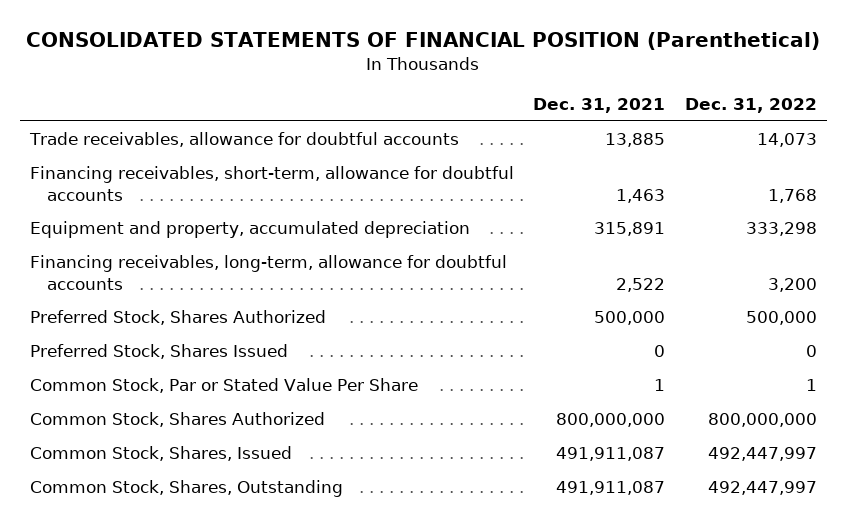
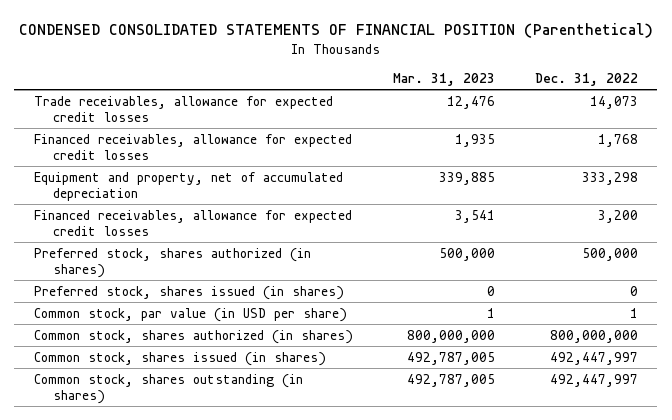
[26,31,821,50] CONSOLIDATED STATEMENTS OF FINANCIAL POSITION (Parenthetical) -> [18,23,653,39] CONDENSED CONSOLIDATED STATEMENTS OF FINANCIAL POSITION (Parenthetical)
[533,98,666,114] Dec. 31, 2021 -> none
none -> [392,73,495,87] Mar. 31, 2023
[28,132,459,148] Trade receivables, allowance for doubtful accounts -> [34,95,334,122] Trade receivables, allowance for expected credit losses
[29,166,514,201] Financing receivables, short-term, allowance for doubtful accounts -> [34,133,353,160] Financed receivables, allowance for expected credit losses
[29,221,470,239] Equipment and property, accumulated depreciation -> [34,171,344,201] Equipment and property, net of accumulated depreciation
[29,255,507,290] Financing receivables, long-term, allowance for doubtful accounts -> [34,209,353,236] Financed receivables, allowance for expected credit losses
[29,310,326,326] Preferred Stock, Shares Authorized -> [34,247,312,278] Preferred stock, shares authorized (in shares)
[29,344,288,360] Preferred Stock, Shares Issued -> [34,285,345,300] Preferred stock, shares issued (in shares)
[29,378,418,394] Common Stock, Par or Stated Value Per Share -> [34,307,348,322] Common stock, par value (in USD per share)
[29,412,325,428] Common Stock, Shares Authorized -> [34,329,354,344] Common stock, shares authorized (in shares)
[29,446,292,462] Common Stock, Shares, Issued -> [34,351,327,366] Common stock, shares issued (in shares)
[29,480,343,498] Common Stock, Shares, Outstanding -> [34,373,304,404] Common stock, shares outstanding (in shares)

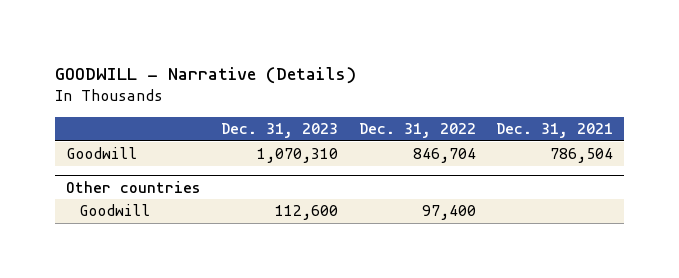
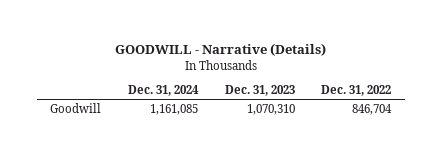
[496,123,614,139] Dec. 31, 2021 -> none
none -> [127,85,199,97] Dec. 31, 2024
[65,180,201,193] Other countries -> none
[79,204,151,217] Goodwill -> none

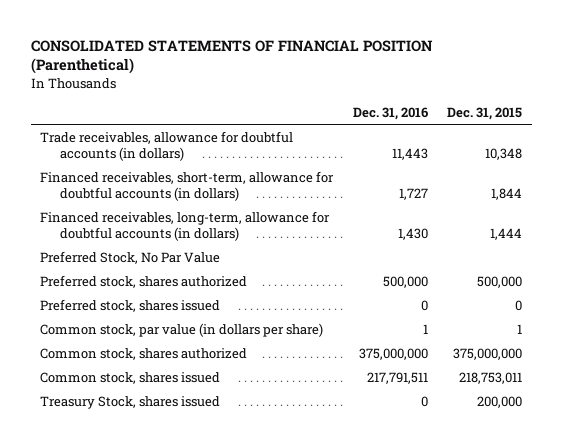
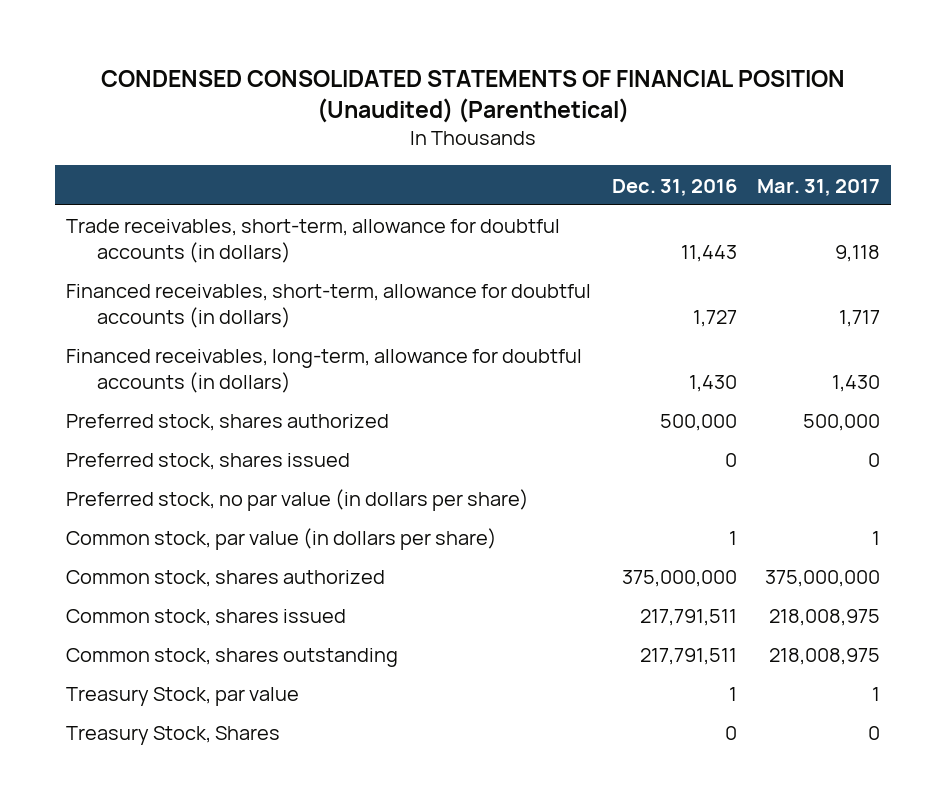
[30,39,433,75] CONSOLIDATED STATEMENTS OF FINANCIAL POSITION (Parenthetical) -> [101,69,846,123] CONDENSED CONSOLIDATED STATEMENTS OF FINANCIAL POSITION (Unaudited) (Parenthetical)
[446,106,522,120] Dec. 31, 2015 -> none
none -> [757,178,881,196] Mar. 31, 2017
[40,130,294,162] Trade receivables, allowance for doubtful accounts (in dollars) -> [65,219,560,263] Trade receivables, short-term, allowance for doubtful accounts (in dollars)
[40,250,221,264] Preferred Stock, No Par Value -> none
none -> [65,489,529,512] Preferred stock, no par value (in dollars per share)
none -> [65,648,398,668] Common stock, shares outstanding
none -> [65,687,299,707] Treasury Stock, par value
[40,395,221,409] Treasury Stock, shares issued -> [65,726,280,746] Treasury Stock, Shares

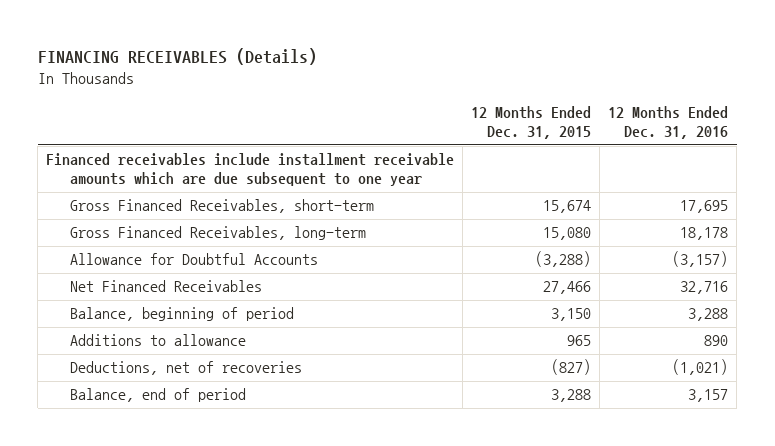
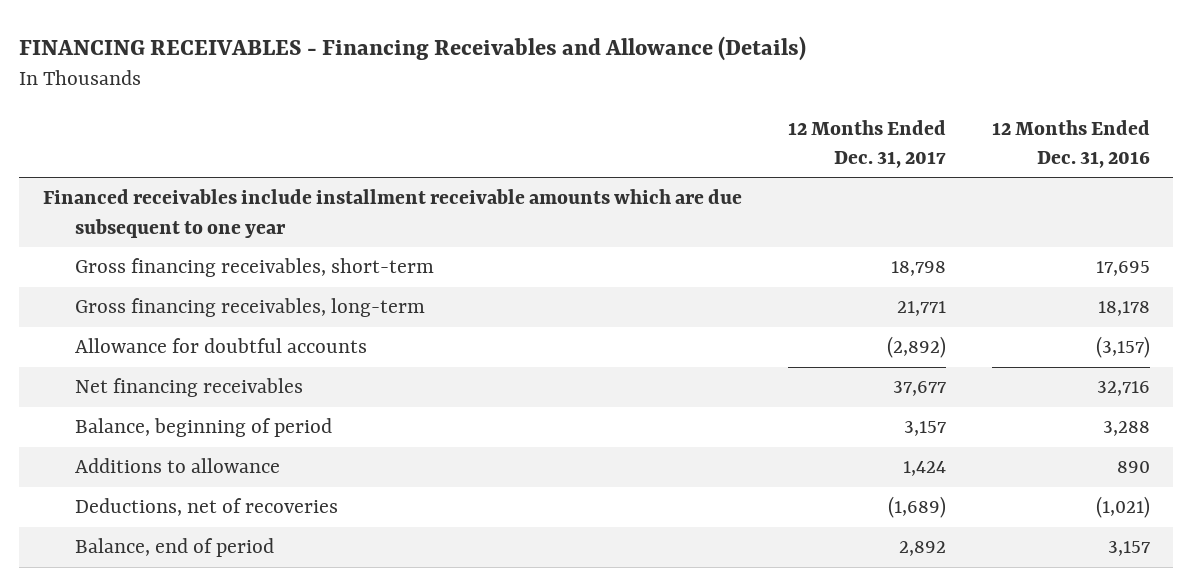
[37,48,317,66] FINANCING RECEIVABLES (Details) -> [19,35,807,61] FINANCING RECEIVABLES - Financing Receivables and Allowance (Details)
[471,106,592,140] 12 Months Ended Dec. 31, 2015 -> none
none -> [787,119,946,168] 12 Months Ended Dec. 31, 2017
[70,199,375,214] Gross Financed Receivables, short-term -> [75,258,435,278] Gross financing receivables, short-term
[70,226,367,241] Gross Financed Receivables, long-term -> [75,298,426,318] Gross financing receivables, long-term
[70,253,319,266] Allowance for Doubtful Accounts -> [75,338,368,354] Allowance for doubtful accounts
[70,280,263,293] Net Financed Receivables -> [75,378,304,398] Net financing receivables

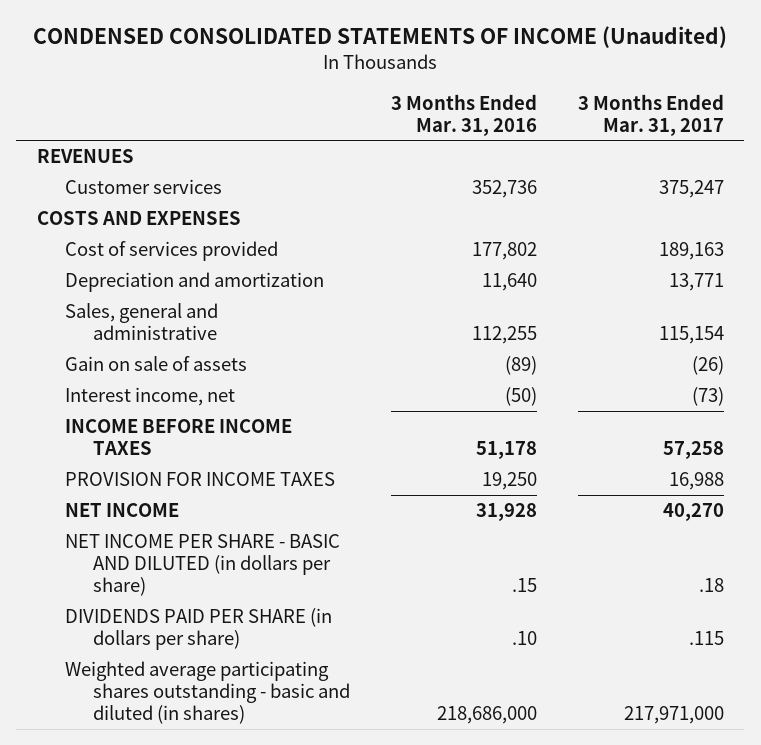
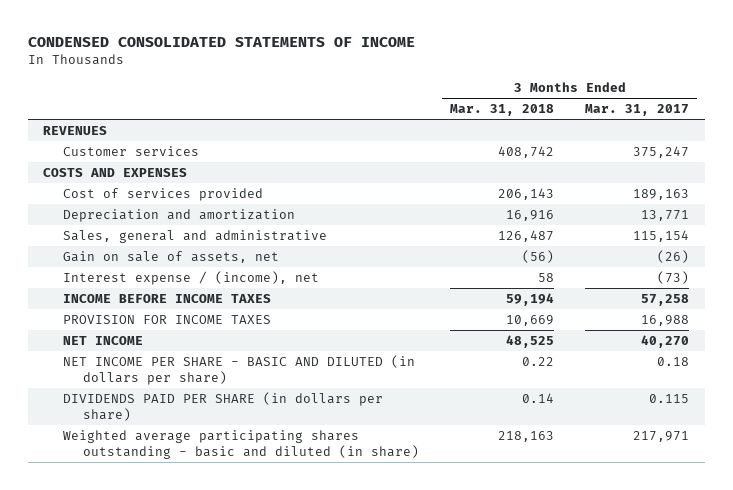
[33,26,728,49] CONDENSED CONSOLIDATED STATEMENTS OF INCOME (Unaudited) -> [27,37,415,48] CONDENSED CONSOLIDATED STATEMENTS OF INCOME
[390,93,537,136] 3 Months Ended Mar. 31, 2016 -> none
none -> [450,104,555,117] Mar. 31, 2018
[64,356,247,372] Gain on sale of assets -> [63,250,280,263] Gain on sale of assets, net
[64,387,235,407] Interest income, net -> [63,270,320,285] Interest expense / (income), net
[698,577,724,592] .18 -> [657,356,690,366] 0.18
[688,631,724,646] .115 -> [649,393,690,403] 0.115
[64,661,350,724] Weighted average participating shares outstanding - basic and diluted (in shares) -> [63,429,419,460] Weighted average participating shares outstanding - basic and diluted (in share)
[623,705,724,724] 217,971,000 -> [633,430,690,442] 217,971

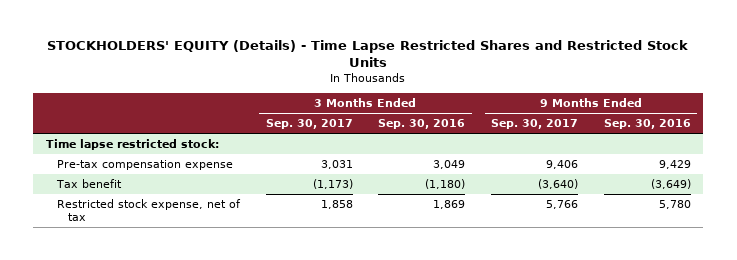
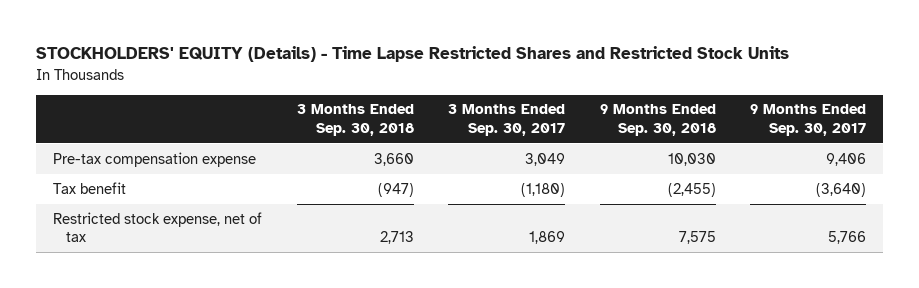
[378,119,466,130] Sep. 30, 2016 -> none
[603,119,691,130] Sep. 30, 2016 -> none
none -> [296,104,414,136] 3 Months Ended Sep. 30, 2018
none -> [599,104,716,136] 9 Months Ended Sep. 30, 2018
[45,139,219,151] Time lapse restricted stock: -> none
[320,160,353,170] 3,031 -> [525,152,566,166] 3,049
[312,179,353,190] (1,173) -> [521,182,566,197] (1,180)
[320,200,353,210] 1,858 -> [529,231,566,245] 1,869

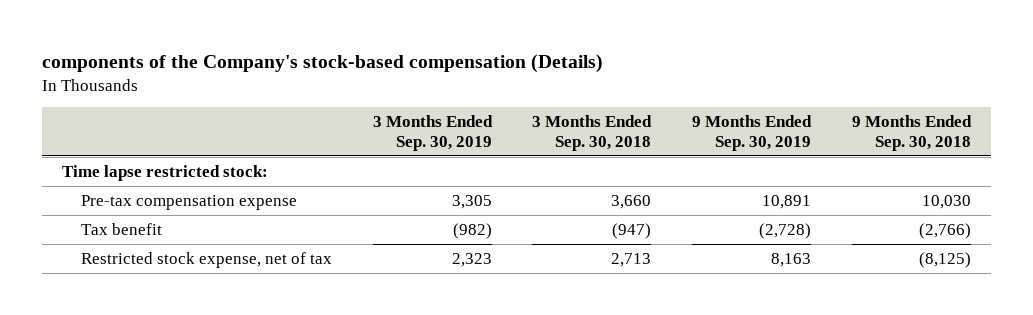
[36,46,790,63] STOCKHOLDERS' EQUITY (Details) - Time Lapse Restricted Shares and Restricted Stock Units -> [41,53,603,73] components of the Company's stock-based compensation (Details)
[448,104,566,136] 3 Months Ended Sep. 30, 2017 -> none
[749,104,866,136] 9 Months Ended Sep. 30, 2017 -> none
none -> [372,115,493,151] 3 Months Ended Sep. 30, 2019
none -> [692,115,813,151] 9 Months Ended Sep. 30, 2019
none -> [62,164,269,181] Time lapse restricted stock:
[667,182,716,197] (2,455) -> [918,222,971,239] (2,766)
[678,231,716,245] 7,575 -> [918,251,971,268] (8,125)

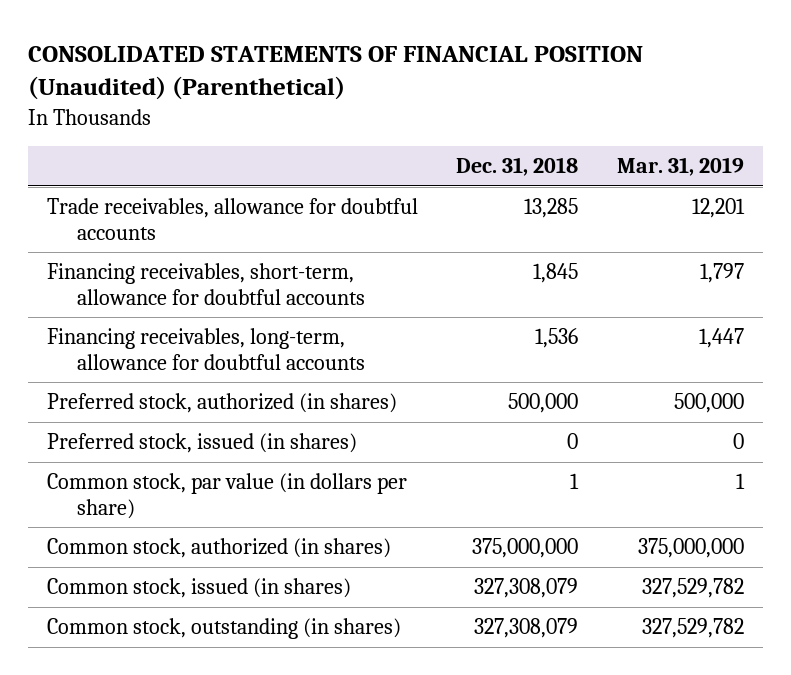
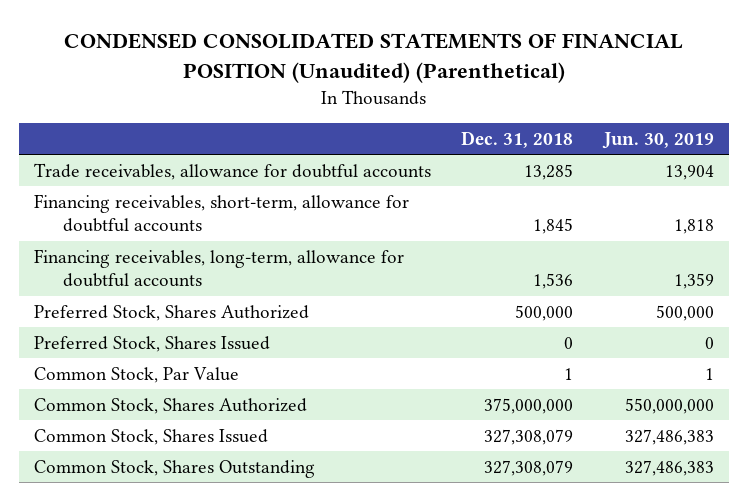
[27,45,643,101] CONSOLIDATED STATEMENTS OF FINANCIAL POSITION (Unaudited) (Parenthetical) -> [63,33,683,84] CONDENSED CONSOLIDATED STATEMENTS OF FINANCIAL POSITION (Unaudited) (Parenthetical)
[616,157,744,177] Mar. 31, 2019 -> none
none -> [601,131,714,149] Jun. 30, 2019
[46,393,397,414] Preferred stock, authorized (in shares) -> [33,304,309,321] Preferred Stock, Shares Authorized
[46,433,357,454] Preferred stock, issued (in shares) -> [33,335,270,352] Preferred Stock, Shares Issued
[46,473,407,519] Common stock, par value (in dollars per share) -> [33,366,239,383] Common Stock, Par Value
[46,538,391,559] Common stock, authorized (in shares) -> [33,397,307,414] Common Stock, Shares Authorized
[46,578,351,599] Common stock, issued (in shares) -> [33,428,268,445] Common Stock, Shares Issued
[46,618,401,640] Common stock, outstanding (in shares) -> [33,459,315,478] Common Stock, Shares Outstanding

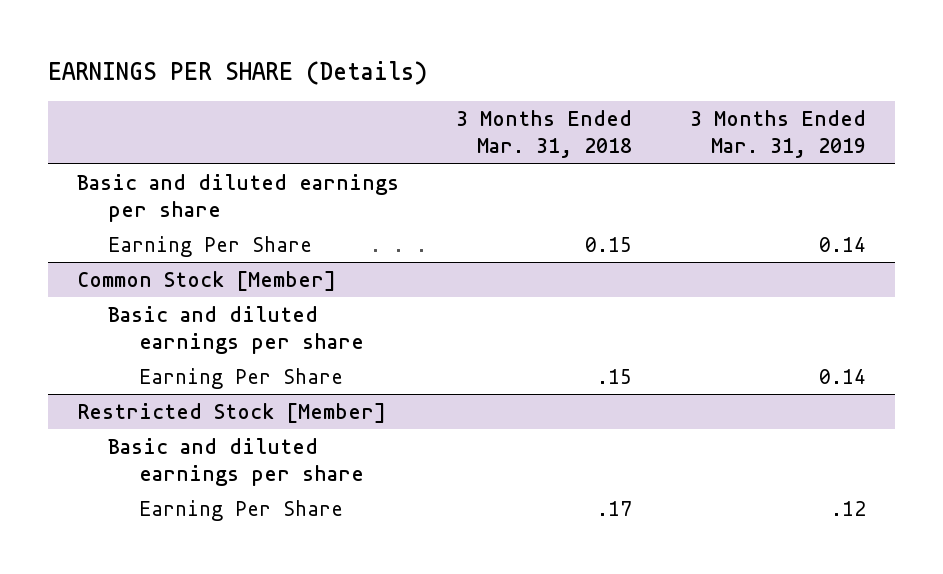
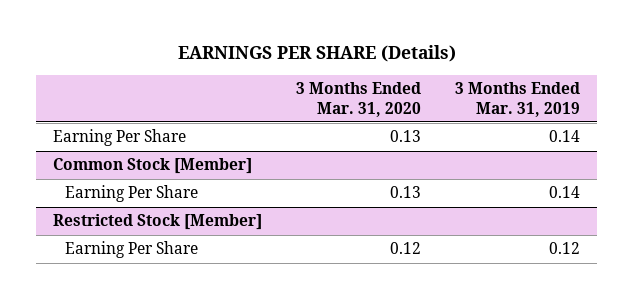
[456,110,633,159] 3 Months Ended Mar. 31, 2018 -> none
none -> [296,82,422,117] 3 Months Ended Mar. 31, 2020
[76,173,399,222] Basic and diluted earnings per share -> none
[108,305,365,354] Basic and diluted earnings per share -> none
[108,437,365,486] Basic and diluted earnings per share -> none
[830,500,866,516] .12 -> [549,242,581,255] 0.12

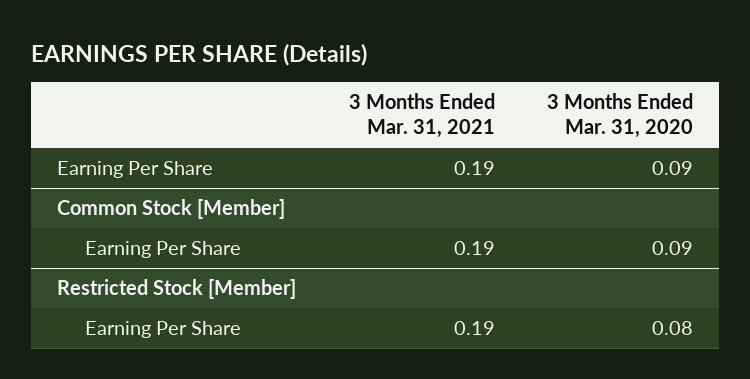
[455,82,581,117] 3 Months Ended Mar. 31, 2019 -> none
none -> [348,92,495,139] 3 Months Ended Mar. 31, 2021
[390,130,422,143] 0.13 -> [652,161,694,176] 0.09
[390,186,422,199] 0.13 -> [652,241,694,256] 0.09
[390,242,422,255] 0.12 -> [652,321,694,336] 0.08

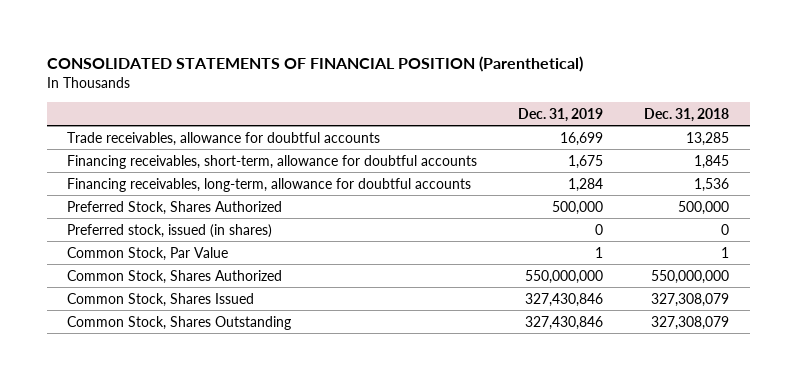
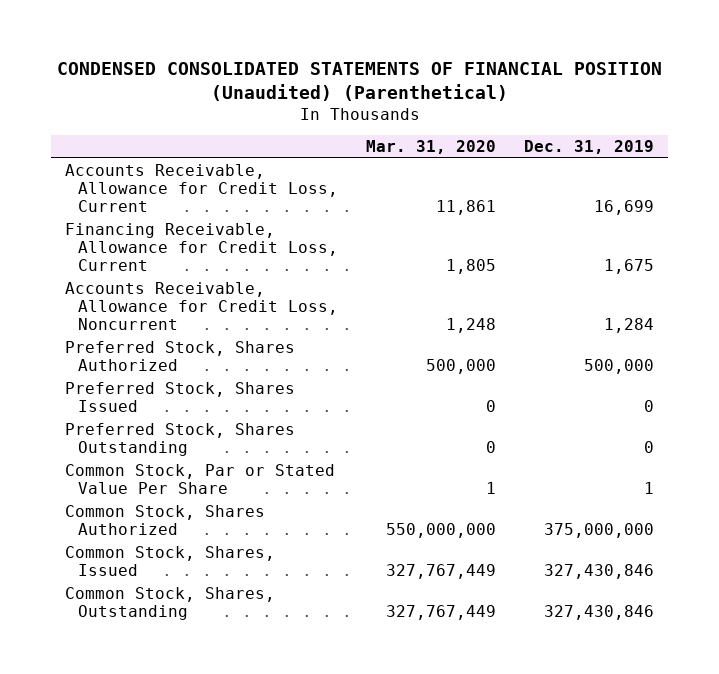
[47,55,584,72] CONSOLIDATED STATEMENTS OF FINANCIAL POSITION (Parenthetical) -> [56,62,662,101] CONDENSED CONSOLIDATED STATEMENTS OF FINANCIAL POSITION (Unaudited) (Parenthetical)
[644,107,730,122] Dec. 31, 2018 -> none
none -> [366,140,497,155] Mar. 31, 2020
[67,131,381,146] Trade receivables, allowance for doubtful accounts -> [65,163,339,213] Accounts Receivable, Allowance for Credit Loss, Current
[67,154,478,169] Financing receivables, short-term, allowance for doubtful accounts -> [65,222,339,272] Financing Receivable, Allowance for Credit Loss, Current
[67,177,472,192] Financing receivables, long-term, allowance for doubtful accounts -> [65,281,339,331] Accounts Receivable, Allowance for Credit Loss, Noncurrent
[67,223,273,238] Preferred stock, issued (in shares) -> [65,381,296,412] Preferred Stock, Shares Issued
none -> [65,422,296,456] Preferred Stock, Shares Outstanding
[67,246,229,261] Common Stock, Par Value -> [65,463,336,494] Common Stock, Par or Stated Value Per Share
[525,269,604,284] 550,000,000 -> [544,522,655,538] 375,000,000
[67,292,255,307] Common Stock, Shares Issued -> [65,545,276,576] Common Stock, Shares, Issued
[67,315,292,330] Common Stock, Shares Outstanding -> [65,586,276,620] Common Stock, Shares, Outstanding

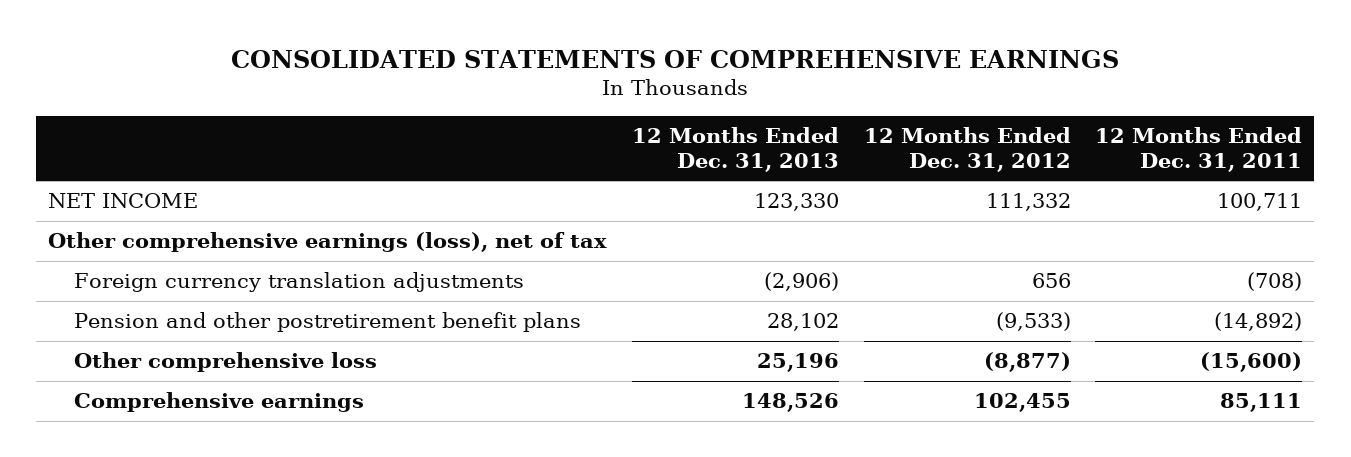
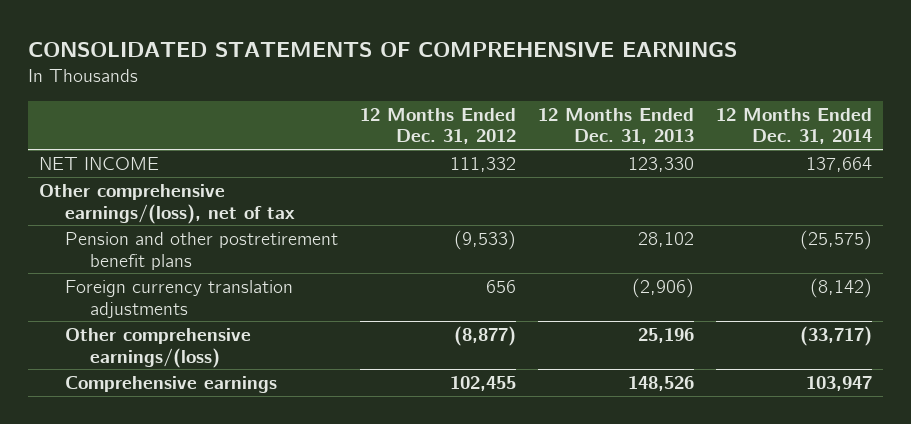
[1095,126,1303,172] 12 Months Ended Dec. 31, 2011 -> none
none -> [715,107,872,145] 12 Months Ended Dec. 31, 2014
[48,232,608,253] Other comprehensive earnings (loss), net of tax -> [39,183,295,224] Other comprehensive earnings/(loss), net of tax
[74,272,525,293] Foreign currency translation adjustments -> [64,279,293,318] Foreign currency translation adjustments
[74,352,378,373] Other comprehensive loss -> [64,327,251,368] Other comprehensive earnings/(loss)

